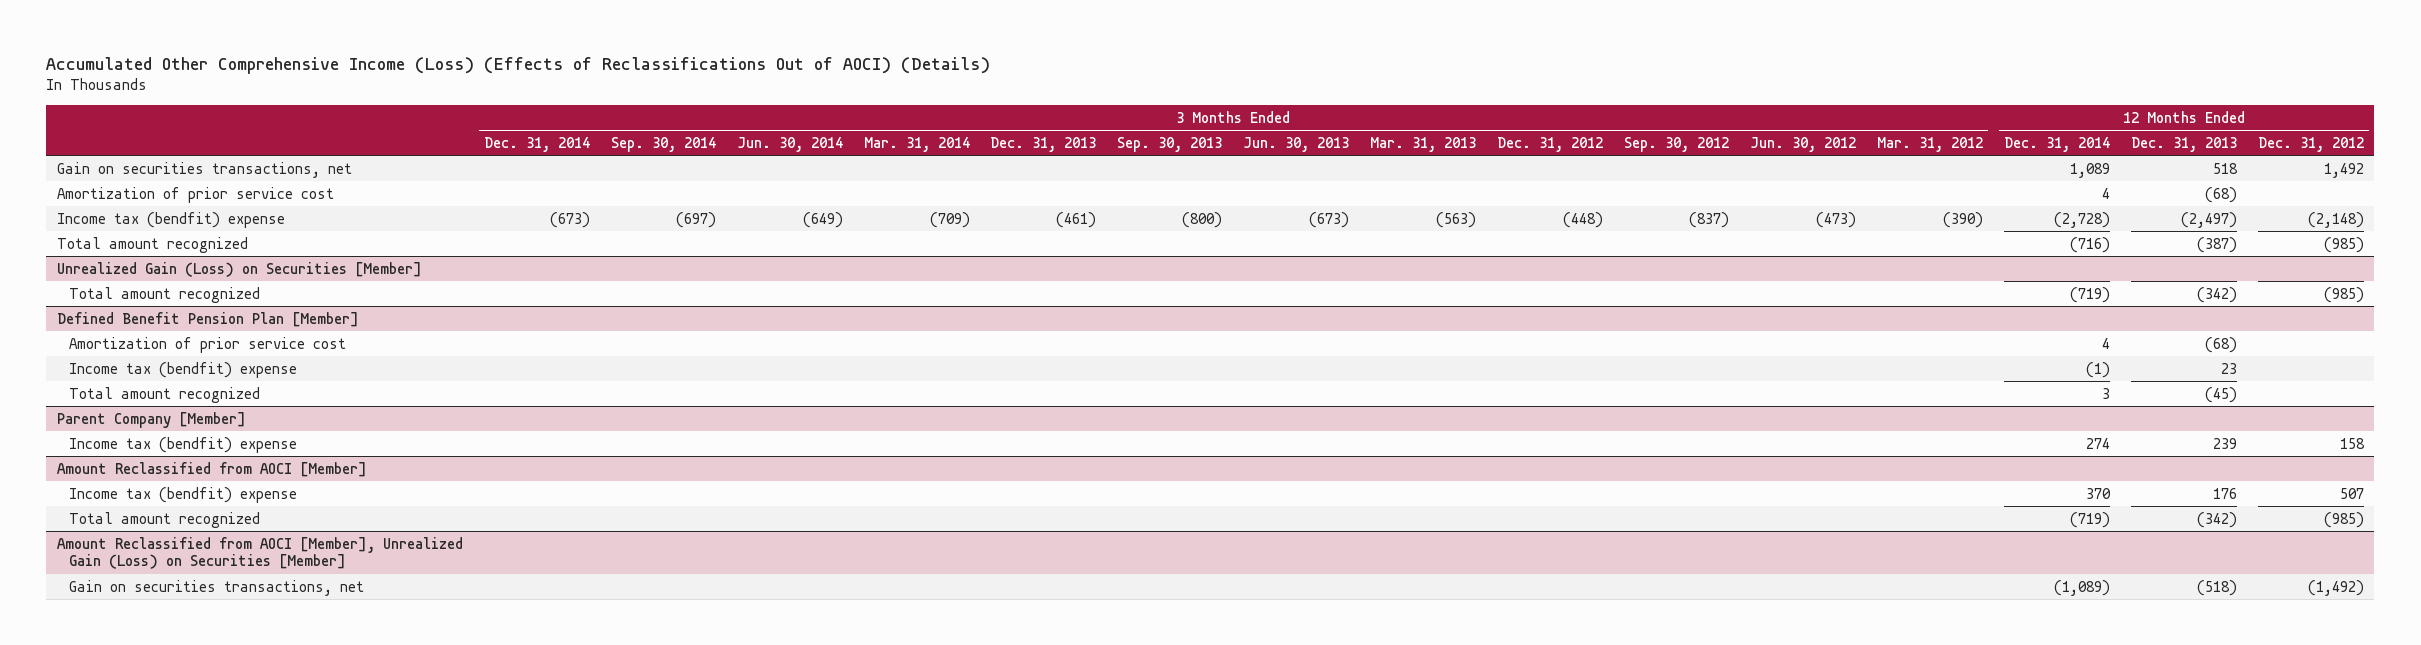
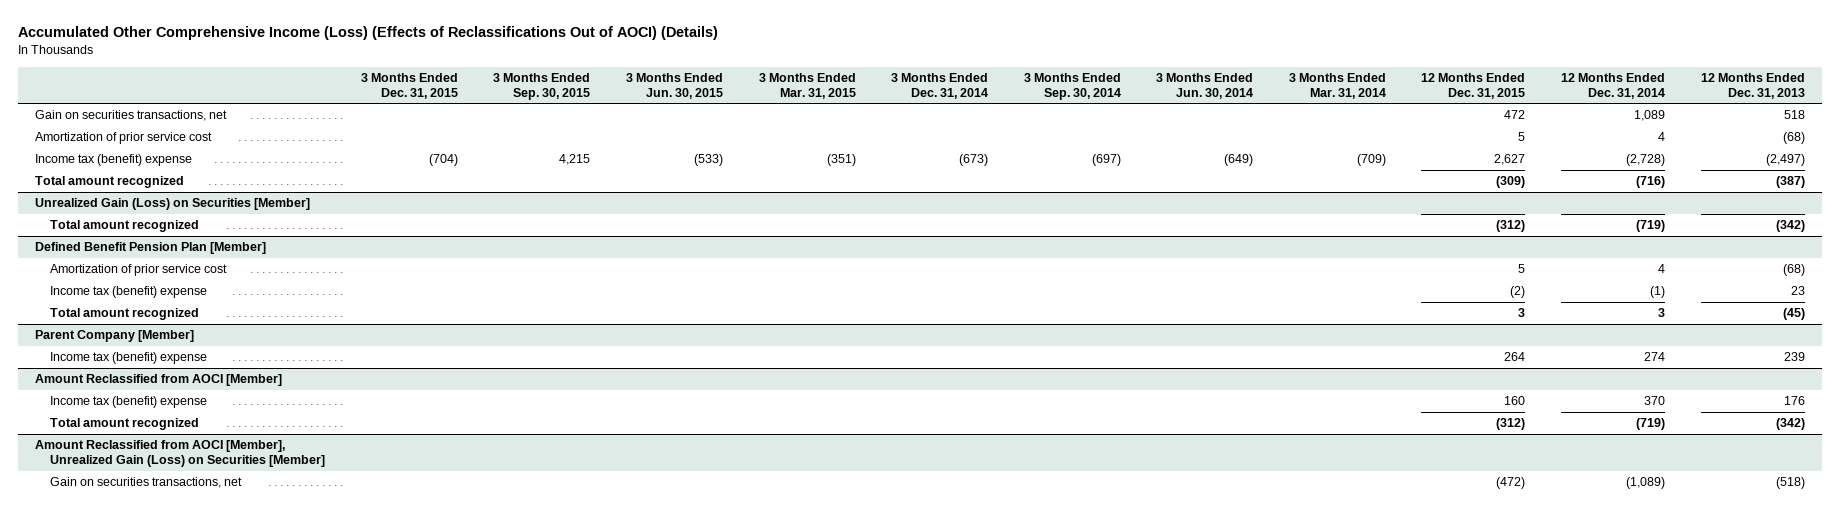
[990,137,1097,153] Dec. 31, 2013 -> none
[1117,137,1223,153] Sep. 30, 2013 -> none
[1243,137,1350,153] Jun. 30, 2013 -> none
[1370,137,1477,153] Mar. 31, 2013 -> none
[1497,137,1604,153] Dec. 31, 2012 -> none
[1624,137,1730,153] Sep. 30, 2012 -> none
[1750,137,1857,153] Jun. 30, 2012 -> none
[1876,137,1983,153] Mar. 31, 2012 -> none
[2257,137,2364,153] Dec. 31, 2012 -> none
none -> [360,72,458,100] 3 Months Ended Dec. 31, 2015
none -> [493,72,591,101] 3 Months Ended Sep. 30, 2015
none -> [625,72,723,100] 3 Months Ended Jun. 30, 2015
none -> [758,72,856,100] 3 Months Ended Mar. 31, 2015
none -> [1421,72,1526,100] 12 Months Ended Dec. 31, 2015
[56,211,285,228] Income tax (bendfit) expense -> [35,154,193,167] Income tax (benefit) expense
[68,361,297,378] Income tax (bendfit) expense -> [50,286,208,299] Income tax (benefit) expense
[68,436,297,453] Income tax (bendfit) expense -> [50,352,208,365] Income tax (benefit) expense
[68,486,297,503] Income tax (bendfit) expense -> [50,396,208,409] Income tax (benefit) expense

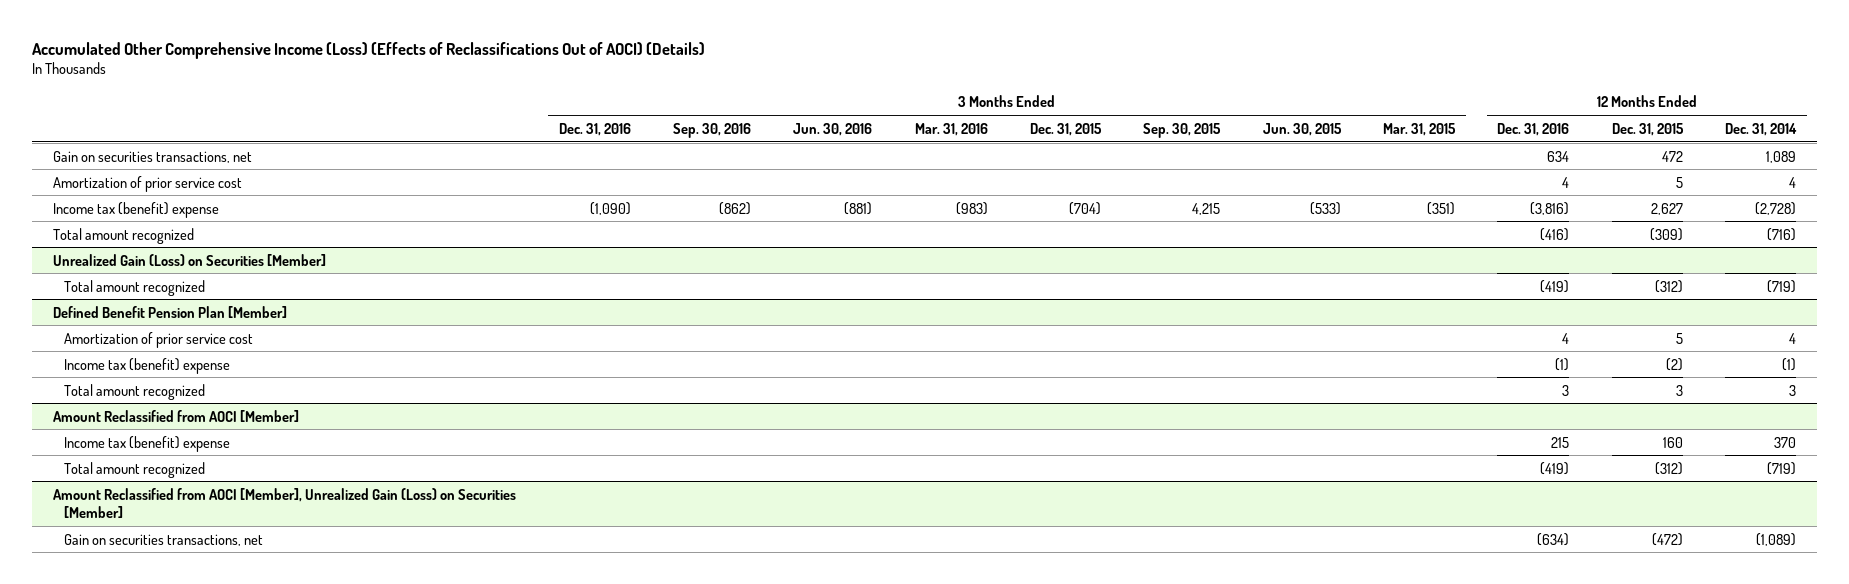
[891,72,989,100] 3 Months Ended Dec. 31, 2014 -> none
[1023,72,1121,101] 3 Months Ended Sep. 30, 2014 -> none
[1156,72,1254,100] 3 Months Ended Jun. 30, 2014 -> none
[1288,72,1386,100] 3 Months Ended Mar. 31, 2014 -> none
[1700,72,1805,100] 12 Months Ended Dec. 31, 2013 -> none
none -> [558,122,631,136] Dec. 31, 2016
none -> [672,122,751,138] Sep. 30, 2016
none -> [793,122,873,136] Jun. 30, 2016
none -> [914,122,988,136] Mar. 31, 2016
none -> [1497,122,1570,136] Dec. 31, 2016
[35,330,195,343] Parent Company [Member] -> none
[50,352,208,365] Income tax (benefit) expense -> none

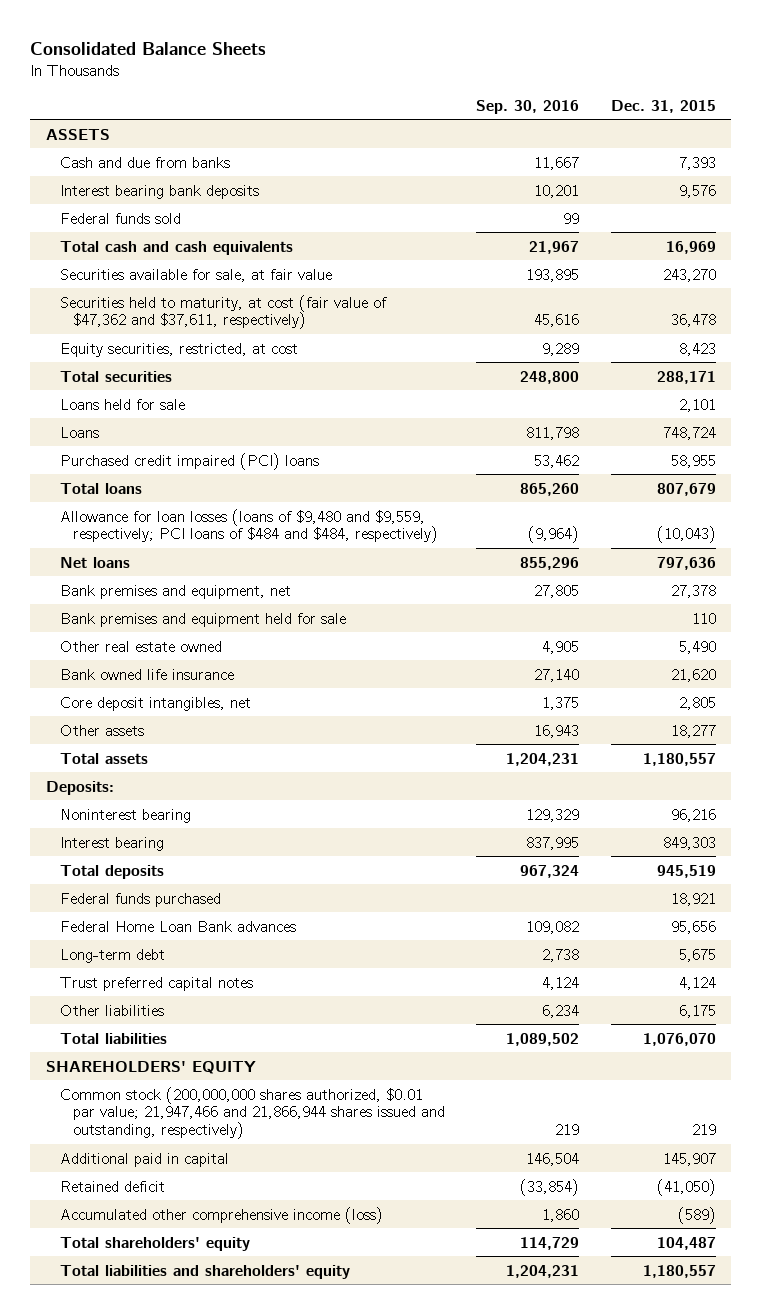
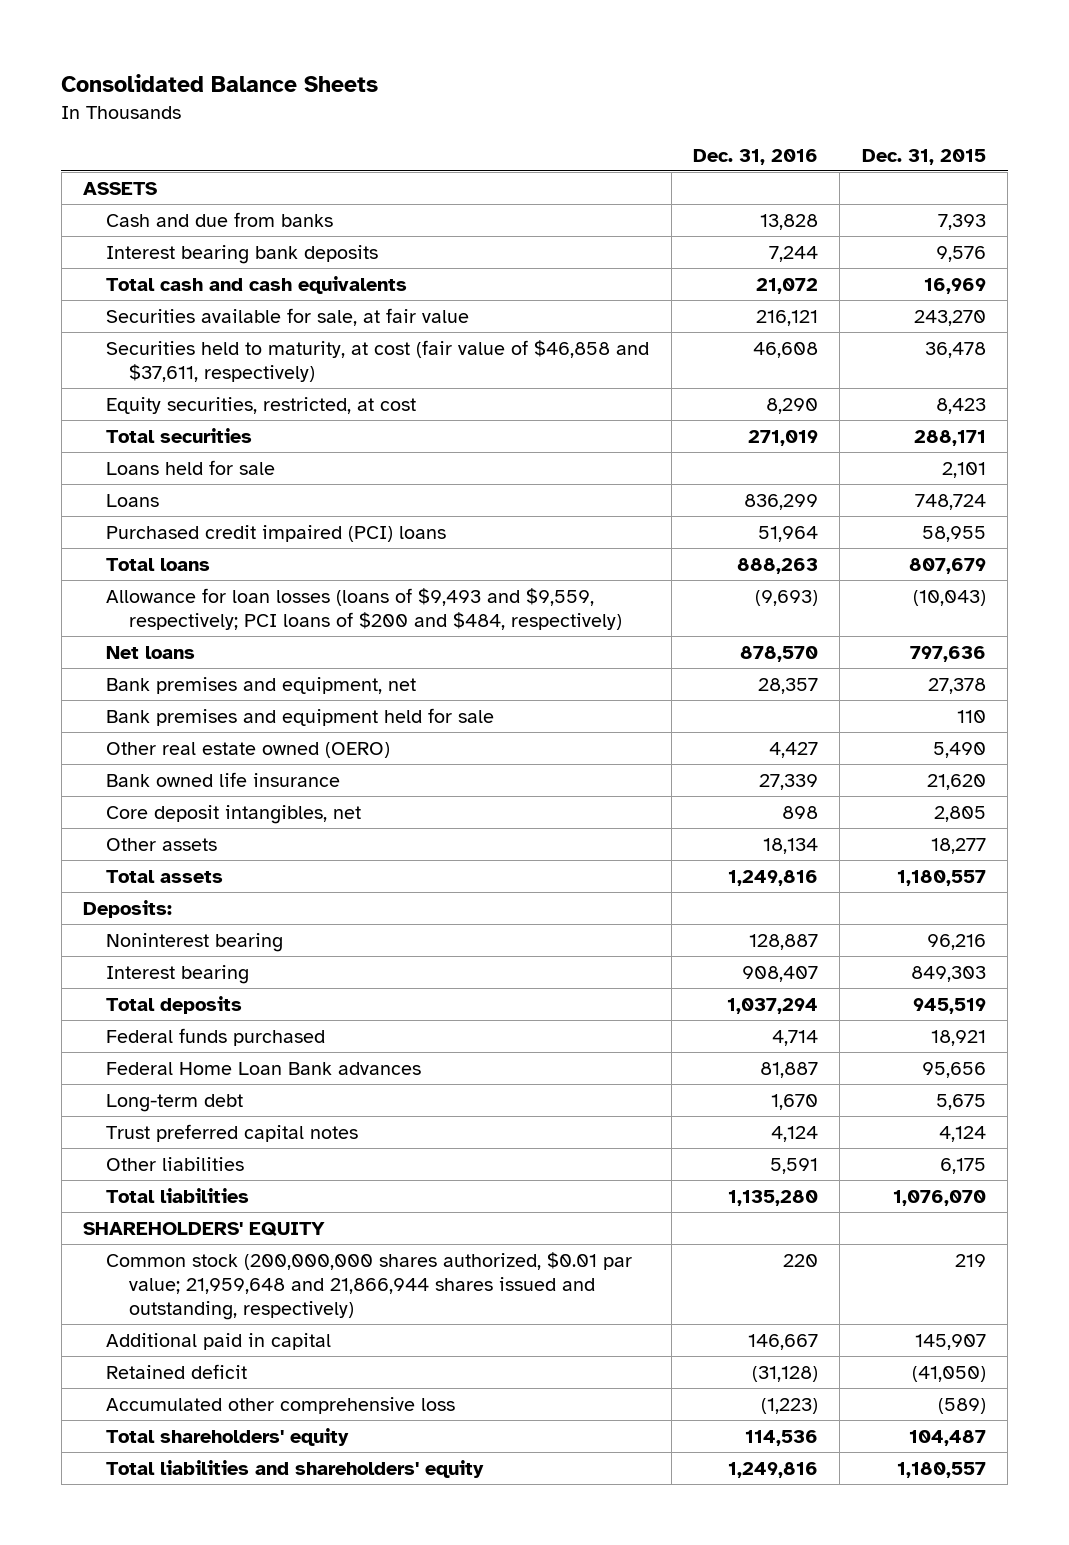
[476,99,580,114] Sep. 30, 2016 -> none
none -> [692,148,818,165] Dec. 31, 2016
[59,212,181,224] Federal funds sold -> none
[59,294,387,330] Securities held to maturity, at cost (fair value of $47,362 and $37,611, respectively) -> [106,339,650,382] Securities held to maturity, at cost (fair value of $46,858 and $37,611, respectively)
[59,508,439,544] Allowance for loan losses (loans of $9,480 and $9,559, respectively; PCI loans of $484 and $484, respectively) -> [106,587,623,630] Allowance for loan losses (loans of $9,493 and $9,559, respectively; PCI loans of $200 and $484, respectively)
[59,640,222,652] Other real estate owned -> [106,741,391,758] Other real estate owned (OERO)
[59,1086,446,1140] Common stock (200,000,000 shares authorized, $0.01 par value; 21,947,466 and 21,866,944 shares issued and outstanding, respectively) -> [106,1251,633,1320] Common stock (200,000,000 shares authorized, $0.01 par value; 21,959,648 and 21,866,944 shares issued and outstanding, respectively)
[59,1206,383,1224] Accumulated other comprehensive income (loss) -> [106,1396,456,1414] Accumulated other comprehensive loss

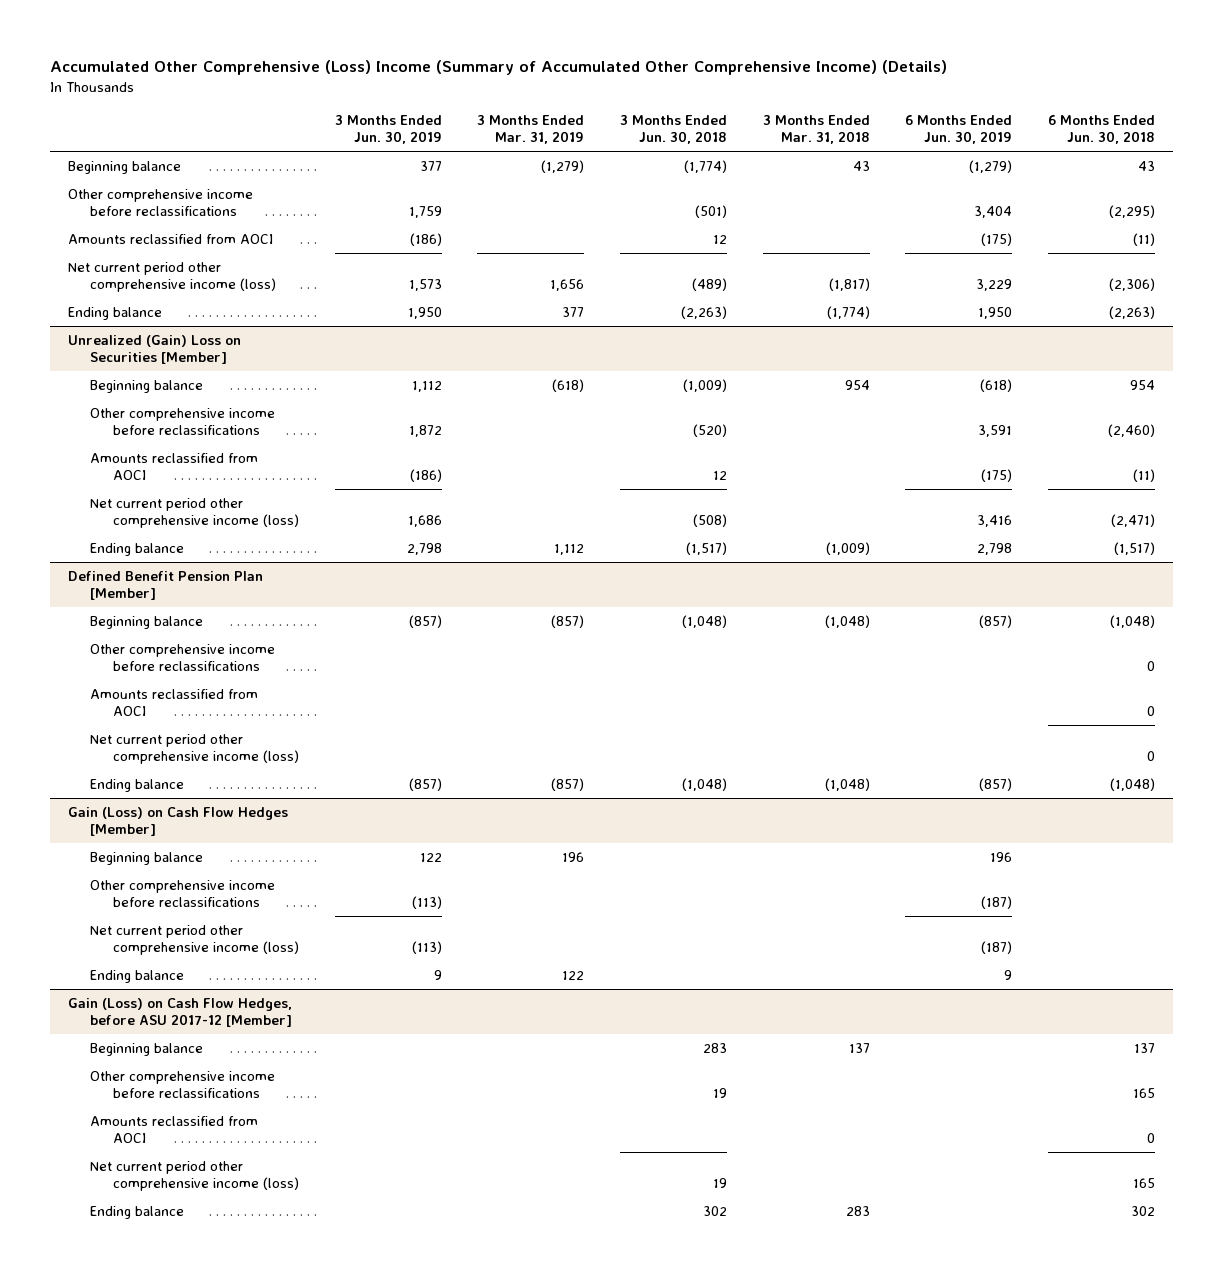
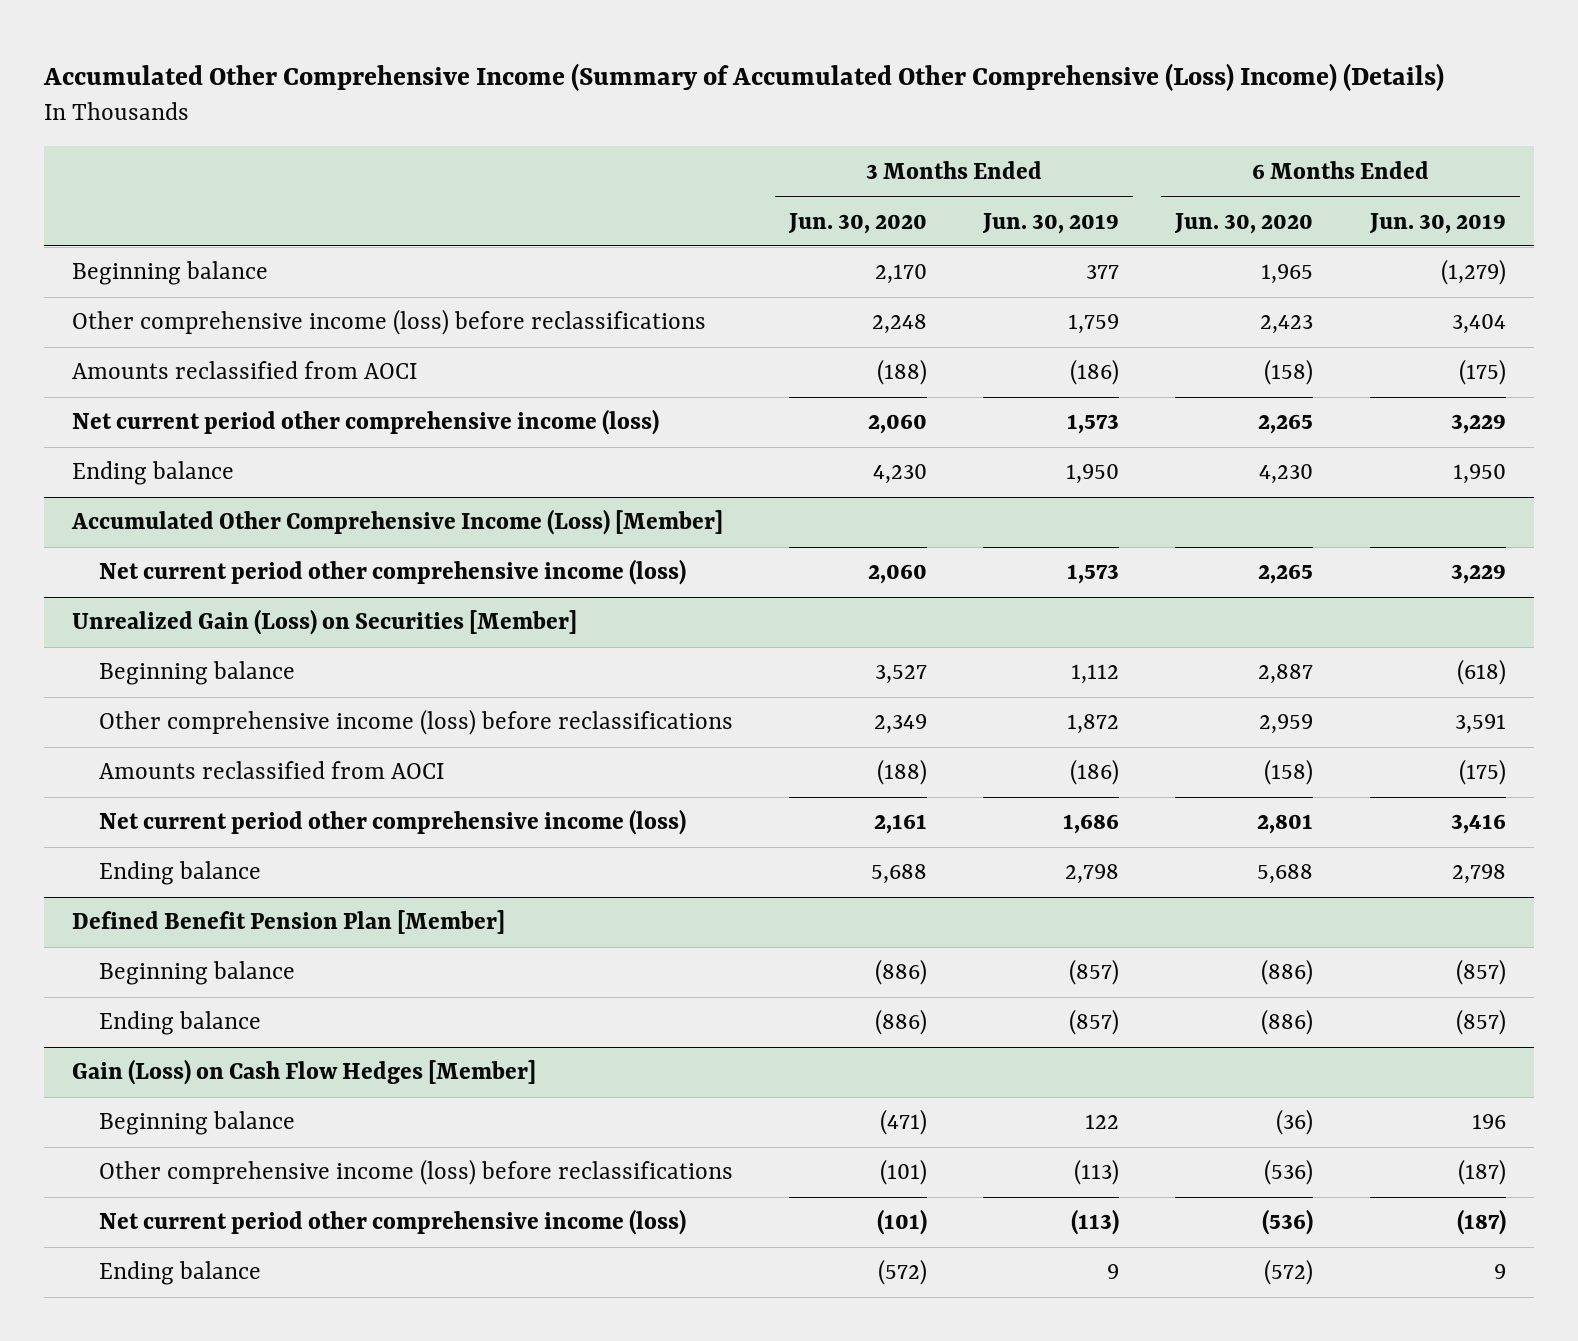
[49,60,947,76] Accumulated Other Comprehensive (Loss) Income (Summary of Accumulated Other Comprehensive Income) (Details) -> [42,62,1444,91] Accumulated Other Comprehensive Income (Summary of Accumulated Other Comprehensive (Loss) Income) (Details)
[477,114,585,145] 3 Months Ended Mar. 31, 2019 -> none
[619,114,727,145] 3 Months Ended Jun. 30, 2018 -> none
[762,114,870,145] 3 Months Ended Mar. 31, 2018 -> none
[1047,114,1155,145] 6 Months Ended Jun. 30, 2018 -> none
none -> [787,212,927,234] Jun. 30, 2020
none -> [1174,212,1314,234] Jun. 30, 2020
[67,188,253,217] Other comprehensive income before reclassifications -> [72,309,707,336] Other comprehensive income (loss) before reclassifications
none -> [71,509,724,536] Accumulated Other Comprehensive Income (Loss) [Member]
none -> [98,559,686,586] Net current period other comprehensive income (loss)
[67,334,241,365] Unrealized (Gain) Loss on Securities [Member] -> [72,609,578,636] Unrealized Gain (Loss) on Securities [Member]
[90,407,276,436] Other comprehensive income before reclassifications -> [98,709,733,736] Other comprehensive income (loss) before reclassifications
[90,643,276,672] Other comprehensive income before reclassifications -> none
[90,688,259,717] Amounts reclassified from AOCI -> none
[90,733,299,765] Net current period other comprehensive income (loss) -> none
[90,879,276,908] Other comprehensive income before reclassifications -> [98,1159,733,1186] Other comprehensive income (loss) before reclassifications
[67,997,293,1028] Gain (Loss) on Cash Flow Hedges, before ASU 2017-12 [Member] -> none
[90,1042,204,1056] Beginning balance -> none
[90,1070,276,1099] Other comprehensive income before reclassifications -> none
[90,1115,259,1144] Amounts reclassified from AOCI -> none
[90,1160,299,1192] Net current period other comprehensive income (loss) -> none
[90,1205,185,1219] Ending balance -> none

